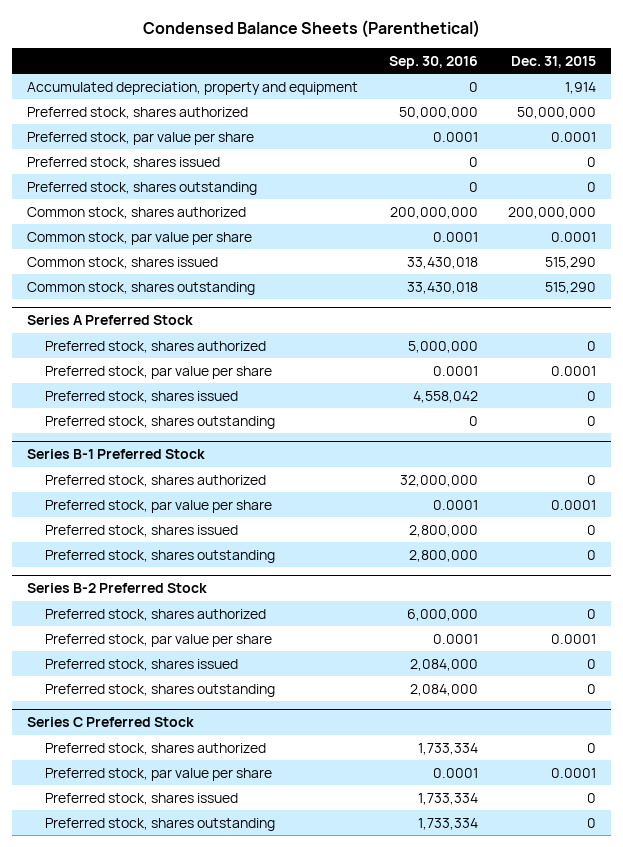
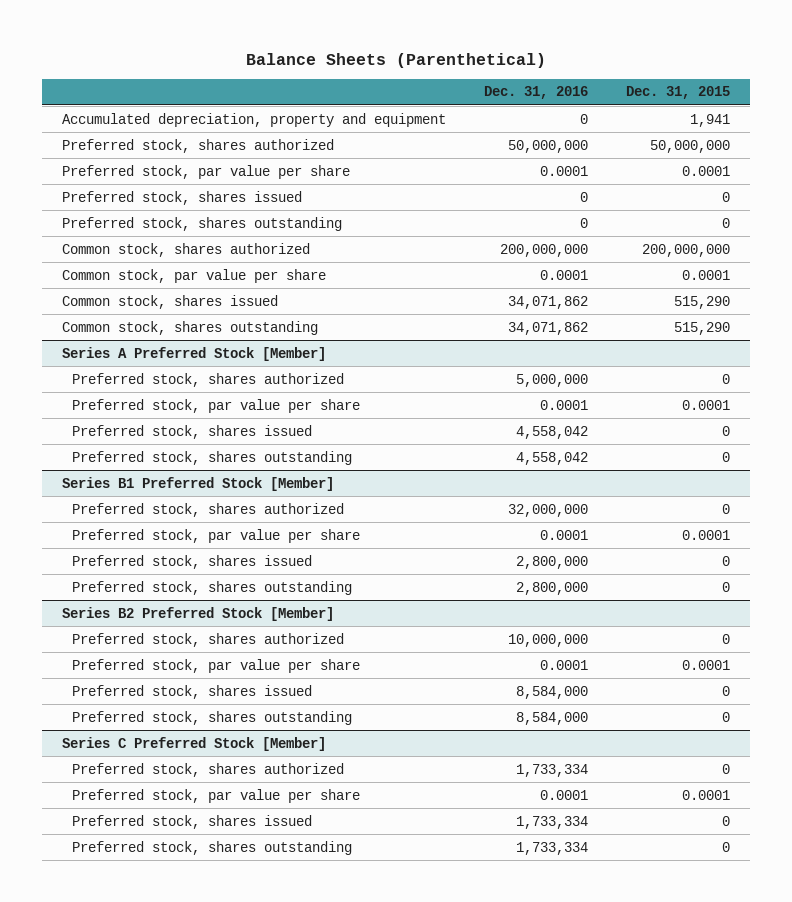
[142,19,480,38] Condensed Balance Sheets (Parenthetical) -> [246,52,547,68] Balance Sheets (Parenthetical)
[388,55,478,69] Sep. 30, 2016 -> none
none -> [484,86,589,100] Dec. 31, 2016
[565,81,597,94] 1,914 -> [690,113,731,127] 1,941
[27,315,194,326] Series A Preferred Stock -> [61,346,326,361] Series A Preferred Stock [Member]
[27,449,206,460] Series B-1 Preferred Stock -> none
none -> [61,476,334,491] Series B1 Preferred Stock [Member]
[27,583,208,594] Series B-2 Preferred Stock -> none
none -> [61,606,334,621] Series B2 Preferred Stock [Member]
[27,717,195,728] Series C Preferred Stock -> [61,736,326,751] Series C Preferred Stock [Member]

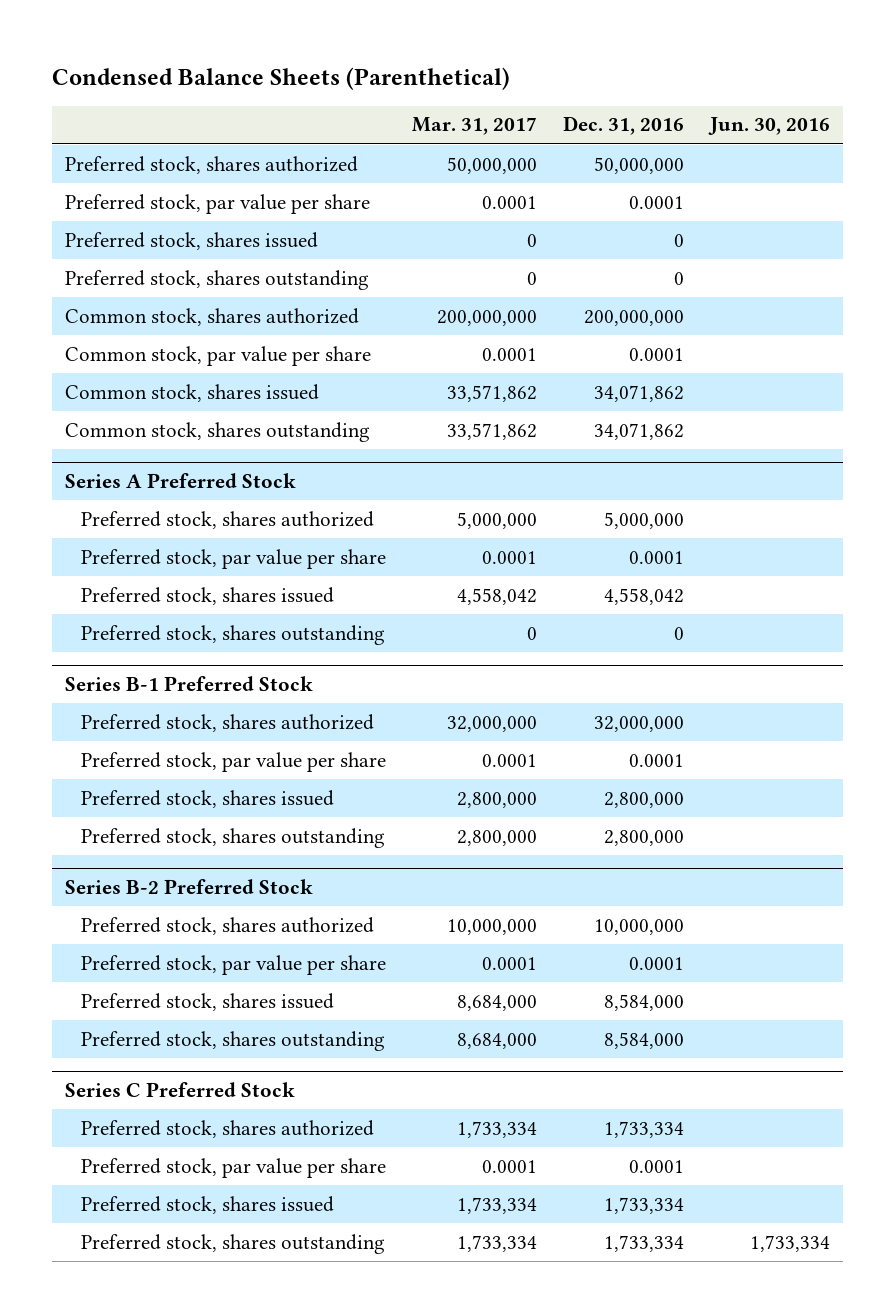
[246,52,547,68] Balance Sheets (Parenthetical) -> [52,66,511,90] Condensed Balance Sheets (Parenthetical)
[626,86,731,100] Dec. 31, 2015 -> none
none -> [412,117,538,136] Mar. 31, 2017
none -> [708,117,831,136] Jun. 30, 2016
[61,112,446,127] Accumulated depreciation, property and equipment -> none
[61,346,326,361] Series A Preferred Stock [Member] -> [65,473,297,489] Series A Preferred Stock
[61,476,334,491] Series B1 Preferred Stock [Member] -> none
[516,451,589,465] 4,558,042 -> [674,626,685,640] 0
none -> [65,676,314,692] Series B-1 Preferred Stock
[61,606,334,621] Series B2 Preferred Stock [Member] -> [65,879,314,895] Series B-2 Preferred Stock
[61,736,326,751] Series C Preferred Stock [Member] -> [65,1082,296,1098] Series C Preferred Stock

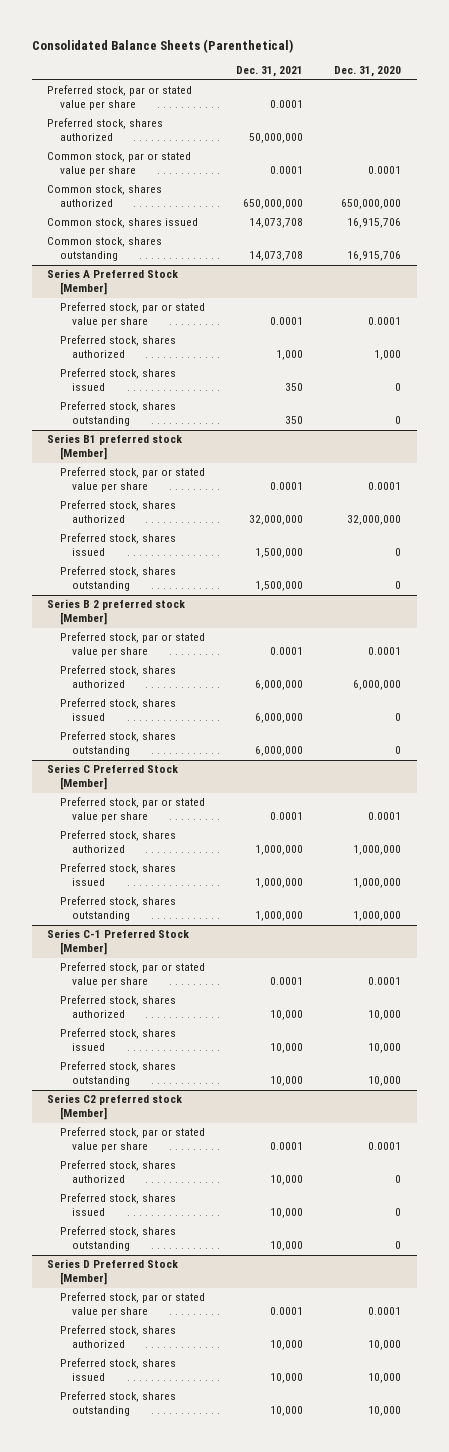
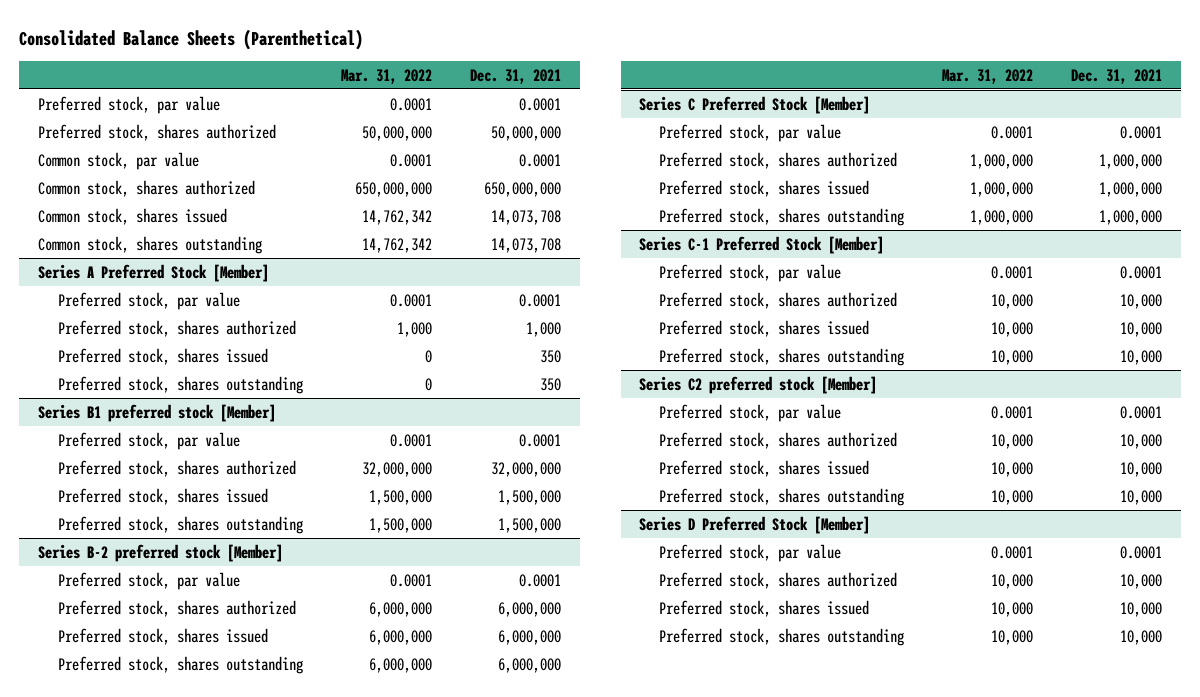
[334,66,402,78] Dec. 31, 2020 -> none
none -> [341,68,433,84] Mar. 31, 2022
[47,85,193,111] Preferred stock, par or stated value per share -> [38,95,221,114] Preferred stock, par value
[47,152,192,177] Common stock, par or stated value per share -> [38,151,200,170] Common stock, par value
[59,302,205,328] Preferred stock, par or stated value per share -> [58,291,241,310] Preferred stock, par value
[59,467,205,493] Preferred stock, par or stated value per share -> [58,431,241,450] Preferred stock, par value
[47,599,186,626] Series B 2 preferred stock [Member] -> [38,543,284,562] Series B-2 preferred stock [Member]
[59,632,205,658] Preferred stock, par or stated value per share -> [58,571,241,590] Preferred stock, par value
[59,797,205,823] Preferred stock, par or stated value per share -> [659,123,842,142] Preferred stock, par value
[59,962,205,988] Preferred stock, par or stated value per share -> [659,263,842,282] Preferred stock, par value
[59,1127,205,1153] Preferred stock, par or stated value per share -> [659,403,842,422] Preferred stock, par value
[59,1292,205,1318] Preferred stock, par or stated value per share -> [659,543,842,562] Preferred stock, par value

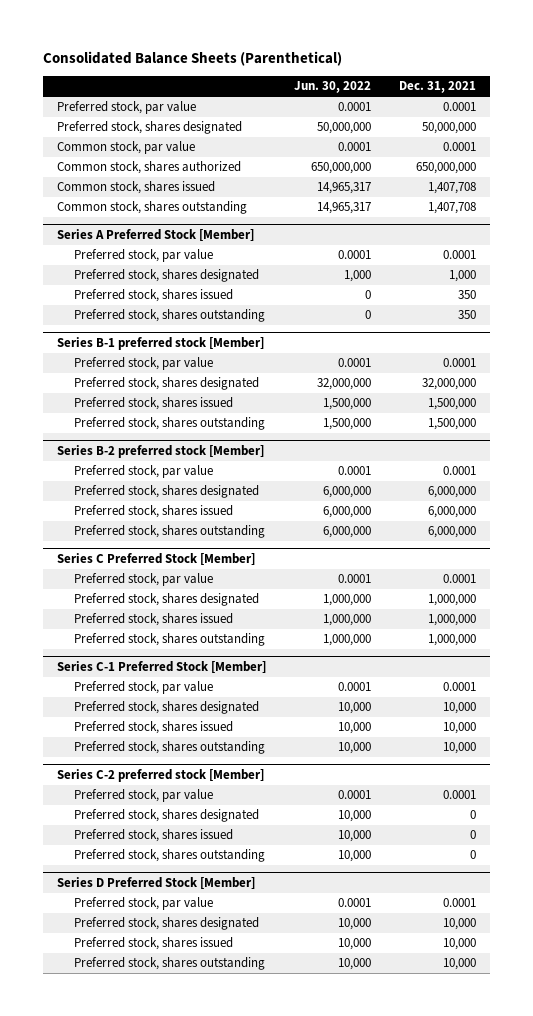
[341,68,433,84] Mar. 31, 2022 -> none
none -> [294,81,372,94] Jun. 30, 2022
[38,123,277,141] Preferred stock, shares authorized -> [57,121,243,135] Preferred stock, shares designated
[490,209,561,225] 14,073,708 -> [428,182,477,195] 1,407,708
[490,237,561,253] 14,073,708 -> [428,202,477,215] 1,407,708
[58,319,297,337] Preferred stock, shares authorized -> [74,269,260,283] Preferred stock, shares designated
[38,403,277,422] Series B1 preferred stock [Member] -> [57,336,265,350] Series B-1 preferred stock [Member]
[58,459,297,477] Preferred stock, shares authorized -> [74,377,260,391] Preferred stock, shares designated
[58,599,297,617] Preferred stock, shares authorized -> [74,485,260,499] Preferred stock, shares designated
[659,151,898,169] Preferred stock, shares authorized -> [74,593,260,607] Preferred stock, shares designated
[659,291,898,309] Preferred stock, shares authorized -> [74,701,260,715] Preferred stock, shares designated
[639,375,878,394] Series C2 preferred stock [Member] -> [57,768,265,782] Series C-2 preferred stock [Member]
[659,431,898,449] Preferred stock, shares authorized -> [74,809,260,823] Preferred stock, shares designated
[1119,433,1162,449] 10,000 -> [470,810,477,820] 0
[1119,461,1162,477] 10,000 -> [470,830,477,840] 0
[1119,489,1162,505] 10,000 -> [470,850,477,860] 0
[659,571,898,589] Preferred stock, shares authorized -> [74,917,260,931] Preferred stock, shares designated

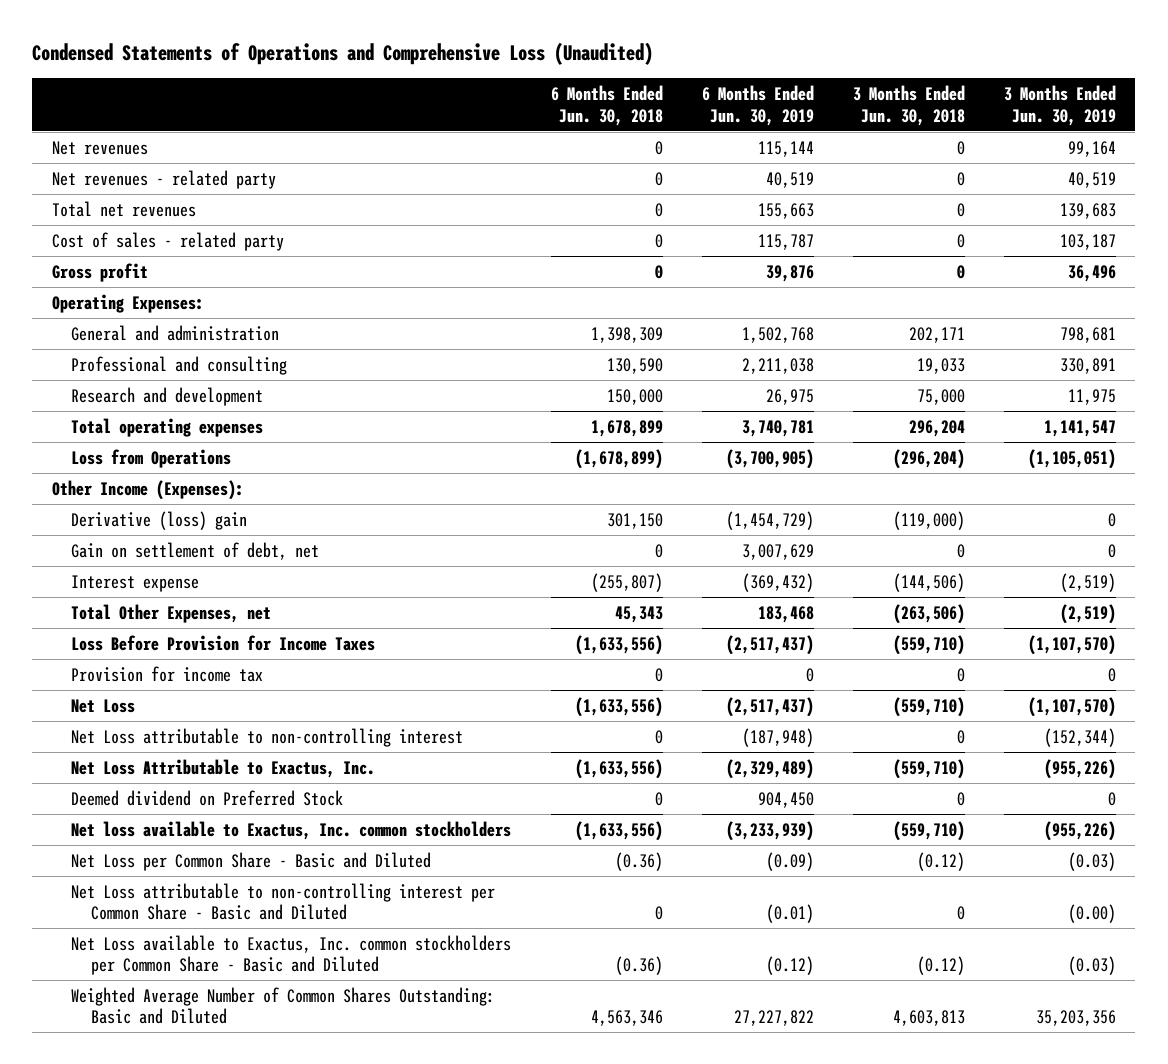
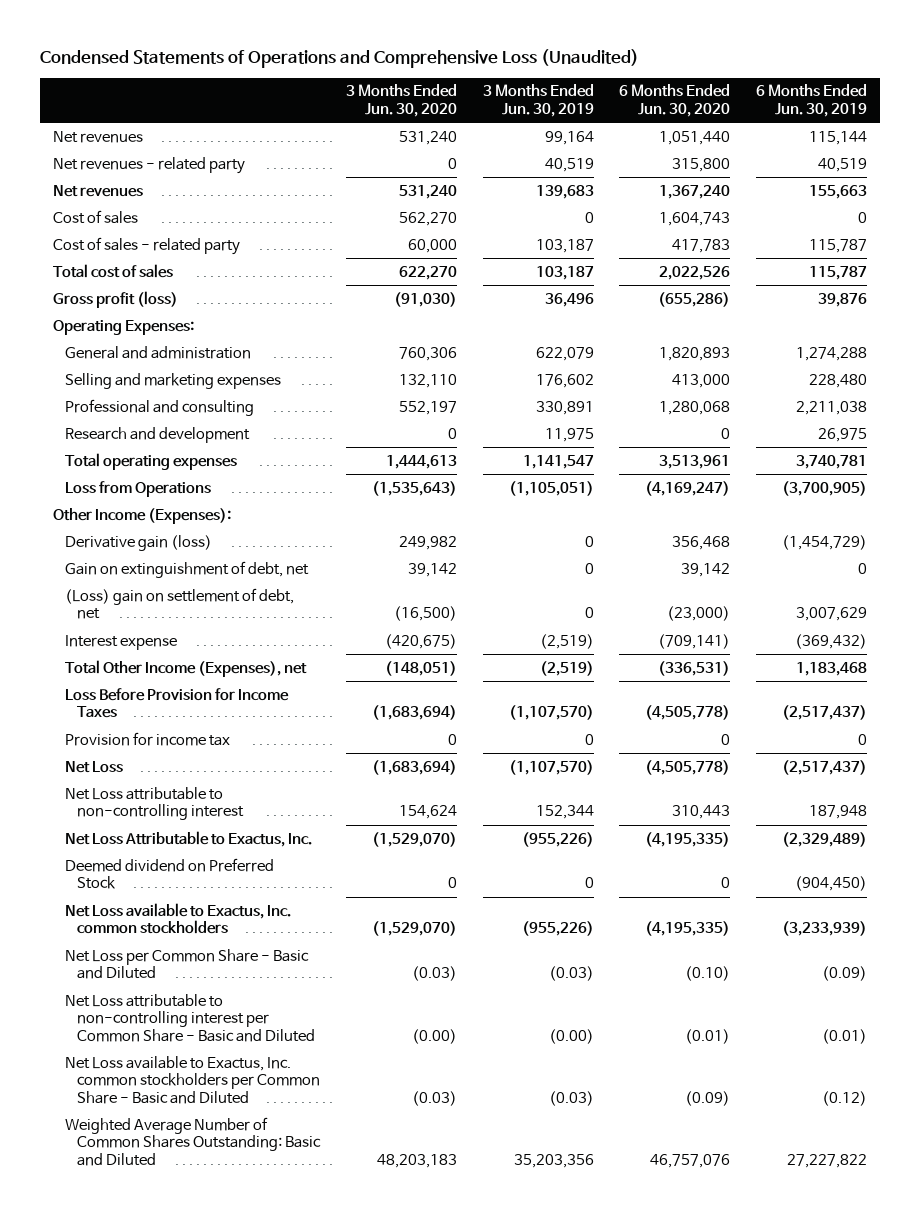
[550,85,663,126] 6 Months Ended Jun. 30, 2018 -> none
[852,85,965,126] 3 Months Ended Jun. 30, 2018 -> none
none -> [345,84,457,117] 3 Months Ended Jun. 30, 2020
none -> [619,84,731,117] 6 Months Ended Jun. 30, 2020
[51,200,196,217] Total net revenues -> [53,184,144,197] Net revenues
none -> [53,209,139,224] Cost of sales
none -> [53,263,174,278] Total cost of sales
[51,262,148,282] Gross profit -> [53,290,179,308] Gross profit (loss)
[741,326,814,343] 1,502,768 -> [796,346,868,361] 1,274,288
[1059,326,1116,343] 798,681 -> [535,346,594,361] 622,079
none -> [64,372,281,389] Selling and marketing expenses
[71,510,248,530] Derivative (loss) gain -> [64,534,212,551] Derivative gain (loss)
[71,541,320,560] Gain on settlement of debt, net -> [64,560,309,578] Gain on extinguishment of debt, net
[741,543,814,560] 3,007,629 -> [858,562,868,574] 0
none -> [64,587,294,620] (Loss) gain on settlement of debt, net
[71,603,272,623] Total Other Expenses, net -> [64,659,307,677] Total Other Income (Expenses), net
[757,605,814,623] 183,468 -> [796,661,868,676] 1,183,468
[741,727,814,747] (187,948) -> [809,805,868,820] 187,948
[1043,727,1116,747] (152,344) -> [535,805,594,820] 152,344
[757,791,814,808] 904,450 -> [795,876,868,892] (904,450)
[71,820,512,840] Net loss available to Exactus, Inc. common stockholders -> [64,902,291,935] Net Loss available to Exactus, Inc. common stockholders

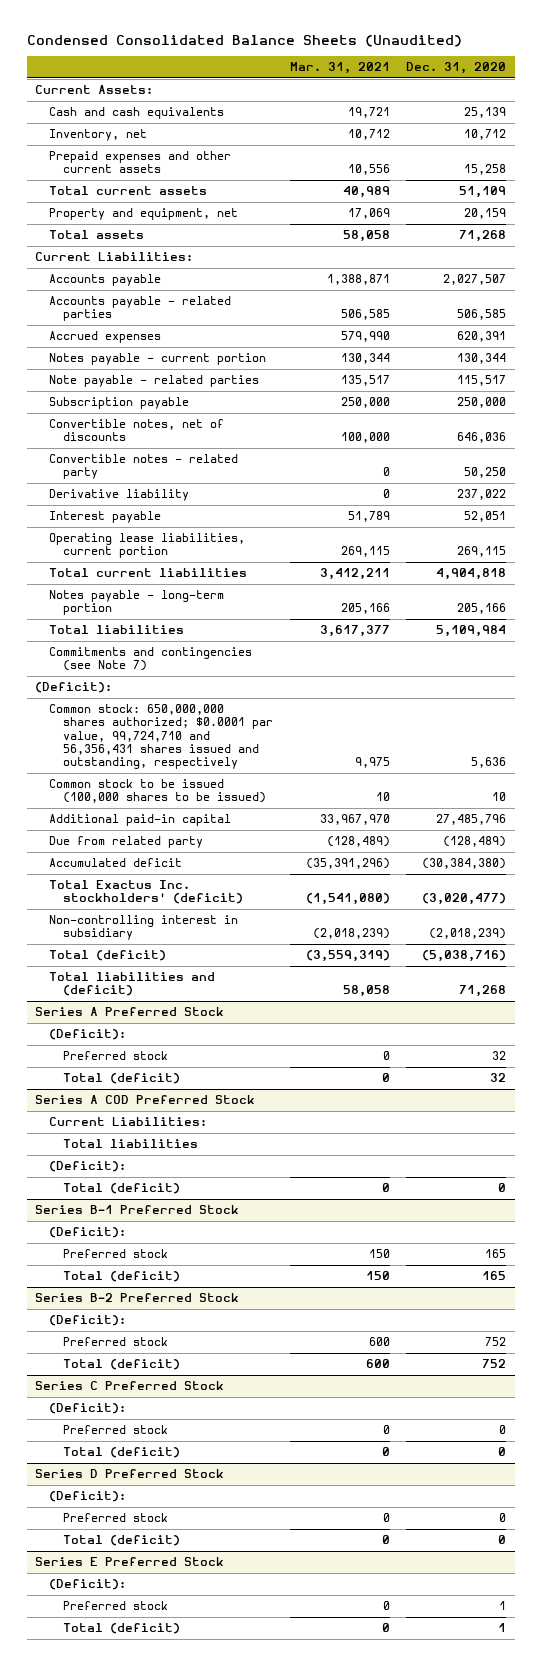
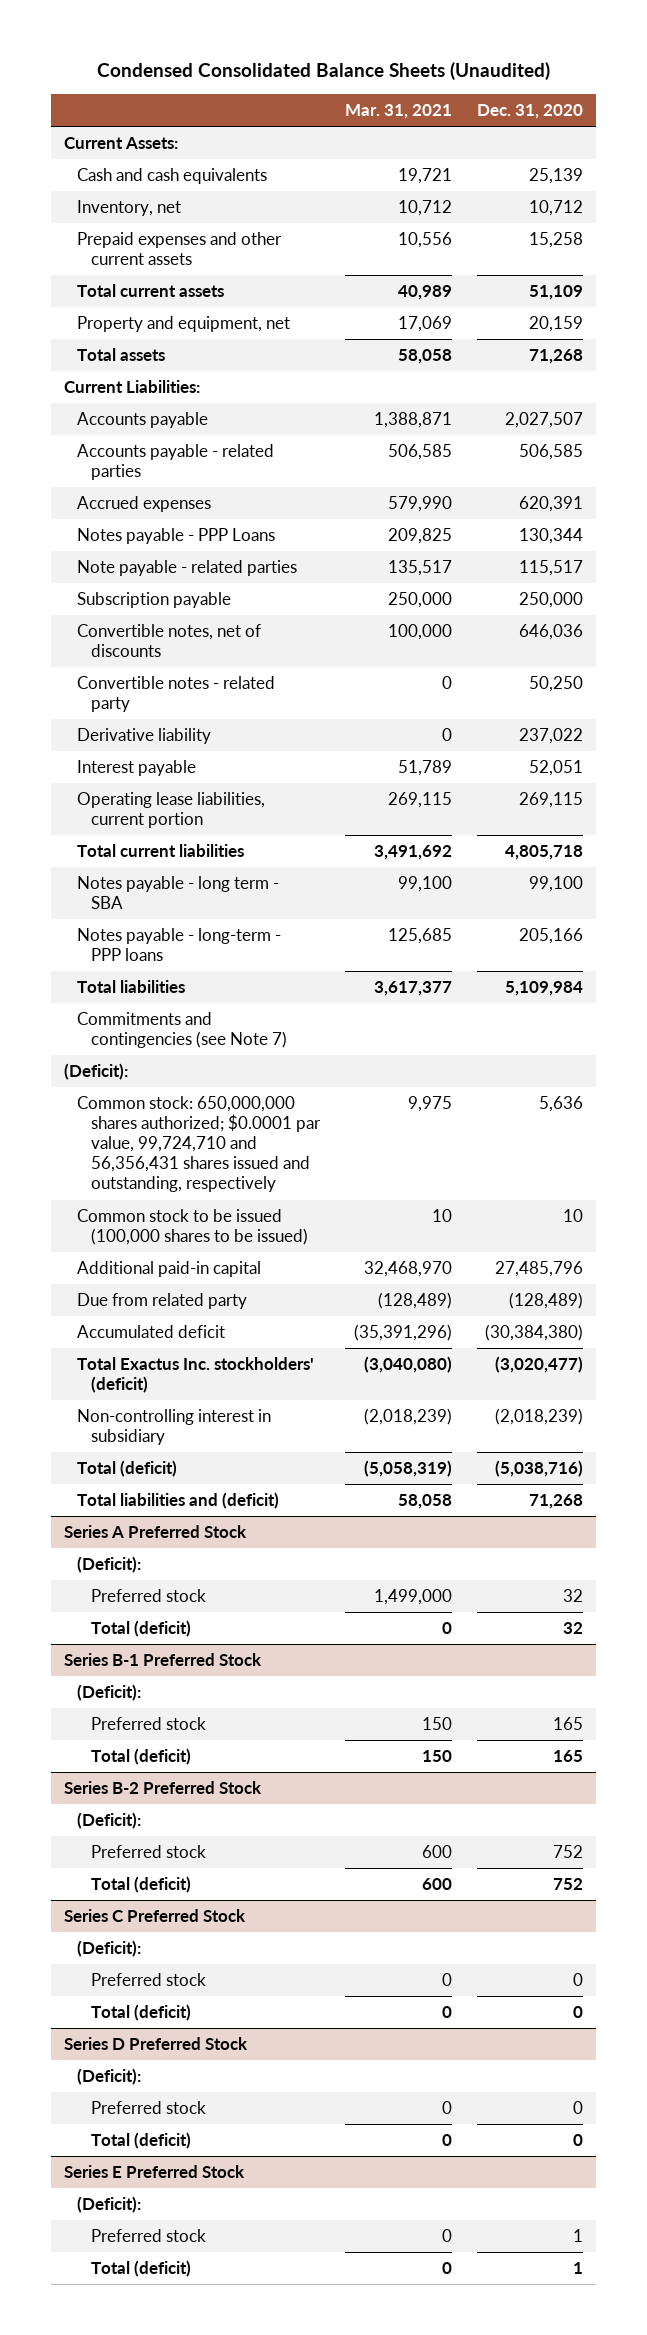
[49,353,267,366] Notes payable - current portion -> [77,528,276,545] Notes payable - PPP Loans
[340,353,390,365] 130,344 -> [388,528,453,545] 209,825
[319,568,390,581] 3,412,211 -> [374,845,453,861] 3,491,692
[436,568,507,581] 4,904,818 -> [505,845,584,861] 4,805,718
none -> [77,876,280,910] Notes payable - long term - SBA
[49,590,225,616] Notes payable - long-term portion -> [77,928,282,962] Notes payable - long-term - PPP loans
[340,603,390,615] 205,166 -> [388,928,453,945] 125,685
[319,814,390,826] 33,967,970 -> [364,1261,453,1278] 32,468,970
[305,893,390,906] (1,541,080) -> [364,1356,453,1374] (3,040,080)
[305,950,390,963] (3,559,319) -> [364,1460,453,1478] (5,058,319)
[382,1051,390,1061] 0 -> [374,1589,453,1606] 1,499,000
[35,1095,256,1105] Series A COD Preferred Stock -> none
[49,1117,208,1127] Current Liabilities: -> none
[63,1139,199,1149] Total liabilities -> none
[49,1161,127,1173] (Deficit): -> none
[63,1183,181,1195] Total (deficit) -> none

